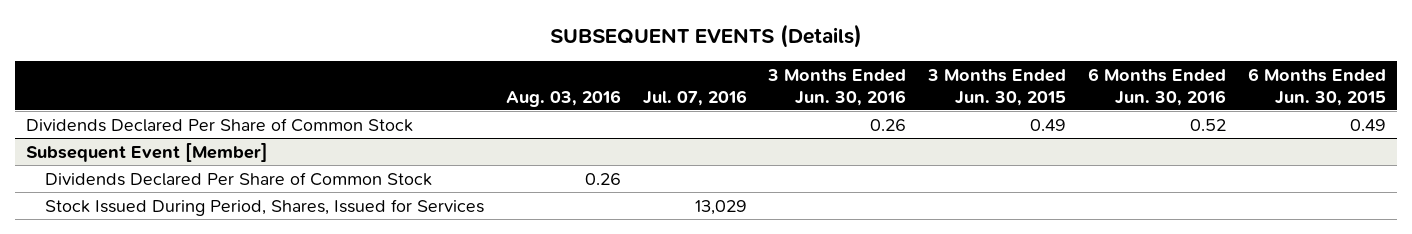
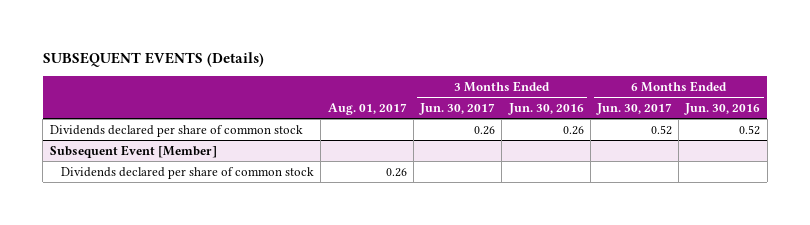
[505,89,621,107] Aug. 03, 2016 -> none
[642,89,747,106] Jul. 07, 2016 -> none
[927,68,1067,106] 3 Months Ended Jun. 30, 2015 -> none
[1247,67,1386,106] 6 Months Ended Jun. 30, 2015 -> none
none -> [327,102,407,115] Aug. 01, 2017
none -> [419,102,496,115] Jun. 30, 2017
none -> [595,102,672,115] Jun. 30, 2017
[25,117,413,132] Dividends Declared Per Share of Common Stock -> [49,124,303,137] Dividends declared per share of common stock
[44,198,484,216] Stock Issued During Period, Shares, Issued for Services -> none
[44,171,432,186] Dividends Declared Per Share of Common Stock -> [61,166,315,179] Dividends declared per share of common stock

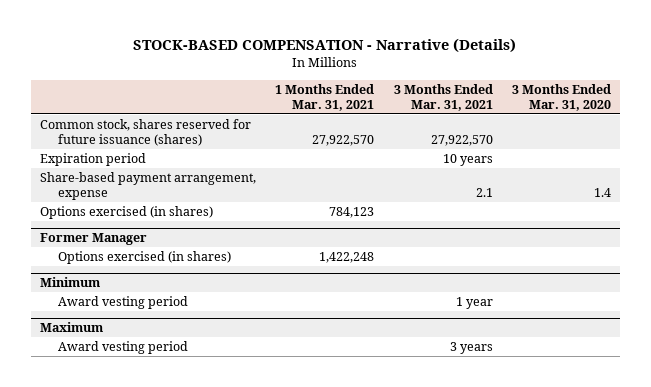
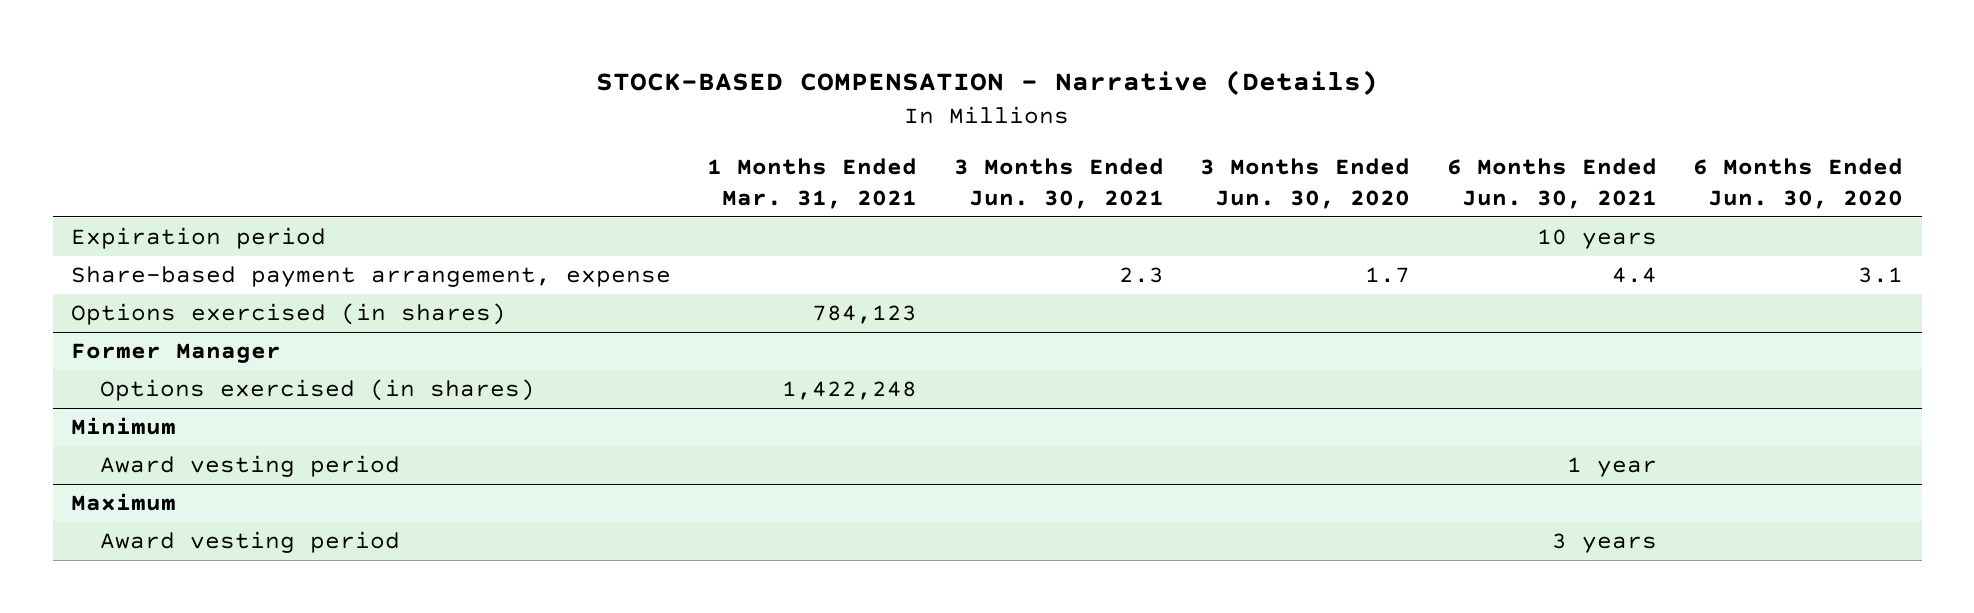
[393,84,493,111] 3 Months Ended Mar. 31, 2021 -> none
[511,84,611,111] 3 Months Ended Mar. 31, 2020 -> none
none -> [953,157,1164,209] 3 Months Ended Jun. 30, 2021
none -> [1200,157,1411,209] 3 Months Ended Jun. 30, 2020
none -> [1446,157,1657,209] 6 Months Ended Jun. 30, 2021
none -> [1693,157,1904,209] 6 Months Ended Jun. 30, 2020
[40,119,252,146] Common stock, shares reserved for future issuance (shares) -> none

